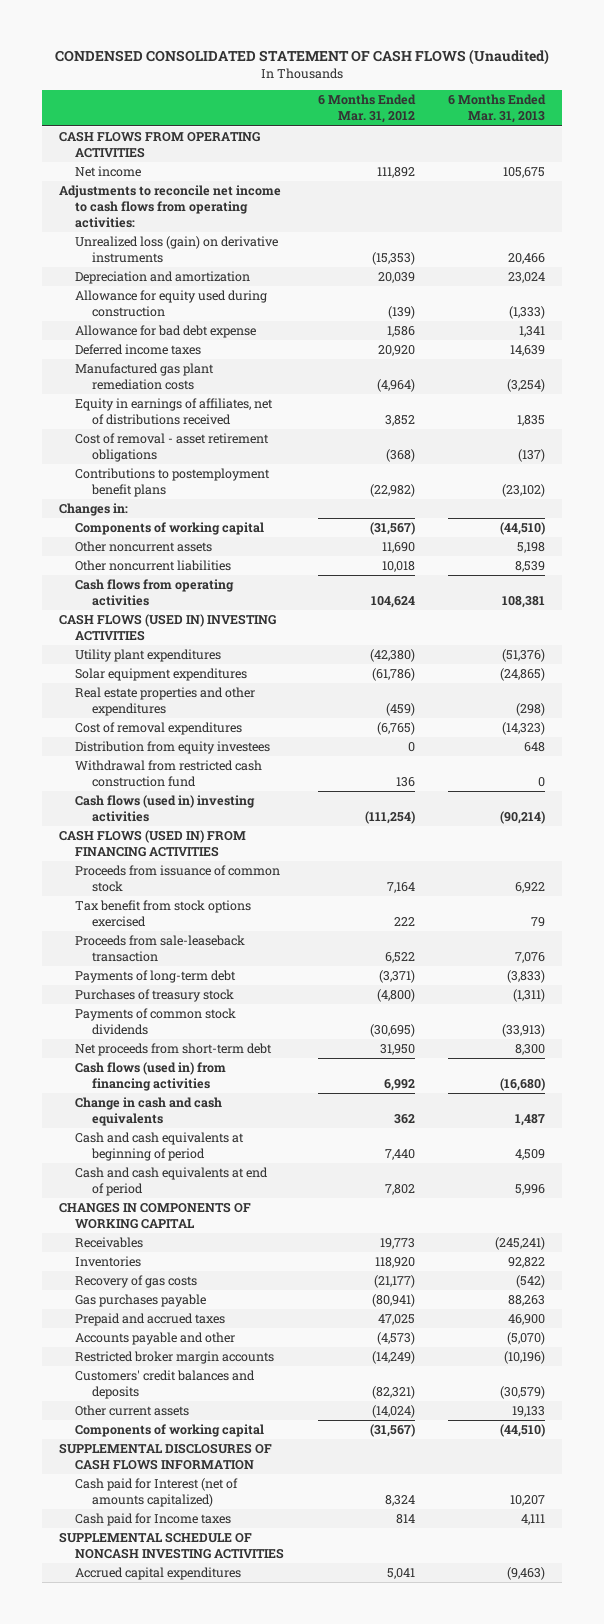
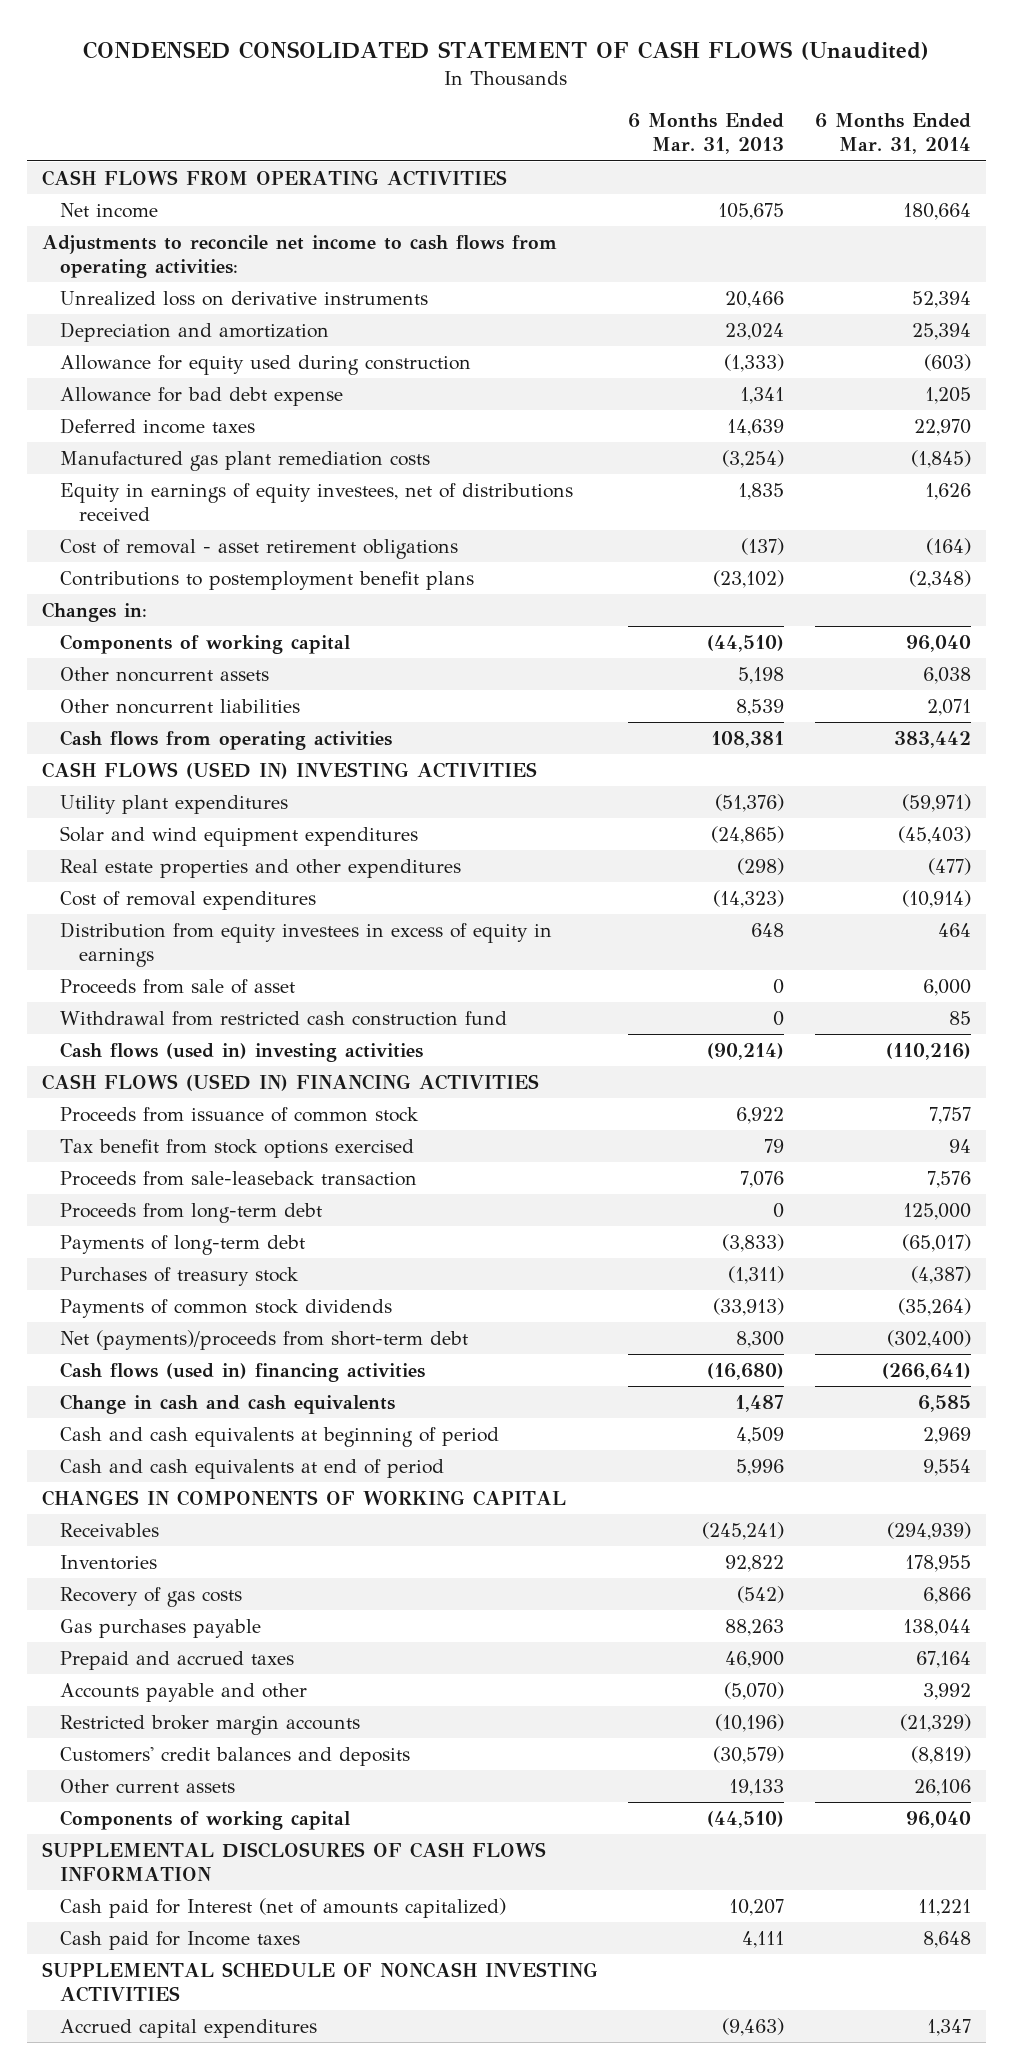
[317,94,416,124] 6 Months Ended Mar. 31, 2012 -> none
none -> [814,113,971,155] 6 Months Ended Mar. 31, 2014
[75,236,279,264] Unrealized loss (gain) on derivative instruments -> [60,291,429,307] Unrealized loss on derivative instruments
[75,398,274,426] Equity in earnings of affiliates, net of distributions received -> [60,483,574,522] Equity in earnings of equity investees, net of distributions received
[75,668,248,682] Solar equipment expenditures -> [60,826,419,848] Solar and wind equipment expenditures
[75,741,271,755] Distribution from equity investees -> [60,922,553,968] Distribution from equity investees in excess of equity in earnings
none -> [60,979,296,995] Proceeds from sale of asset
[58,830,246,858] CASH FLOWS (USED IN) FROM FINANCING ACTIVITIES -> [42,1074,540,1092] CASH FLOWS (USED IN) FINANCING ACTIVITIES
none -> [60,1203,323,1224] Proceeds from long-term debt
[75,1043,273,1057] Net proceeds from short-term debt -> [60,1330,469,1351] Net (payments)/proceeds from short-term debt
[75,1062,227,1092] Cash flows (used in) from financing activities -> [60,1362,426,1383] Cash flows (used in) financing activities

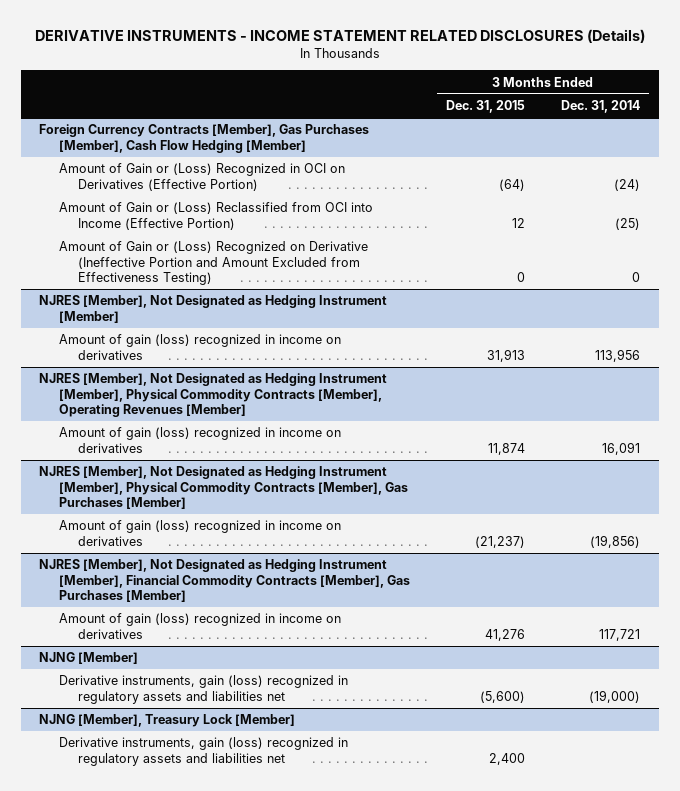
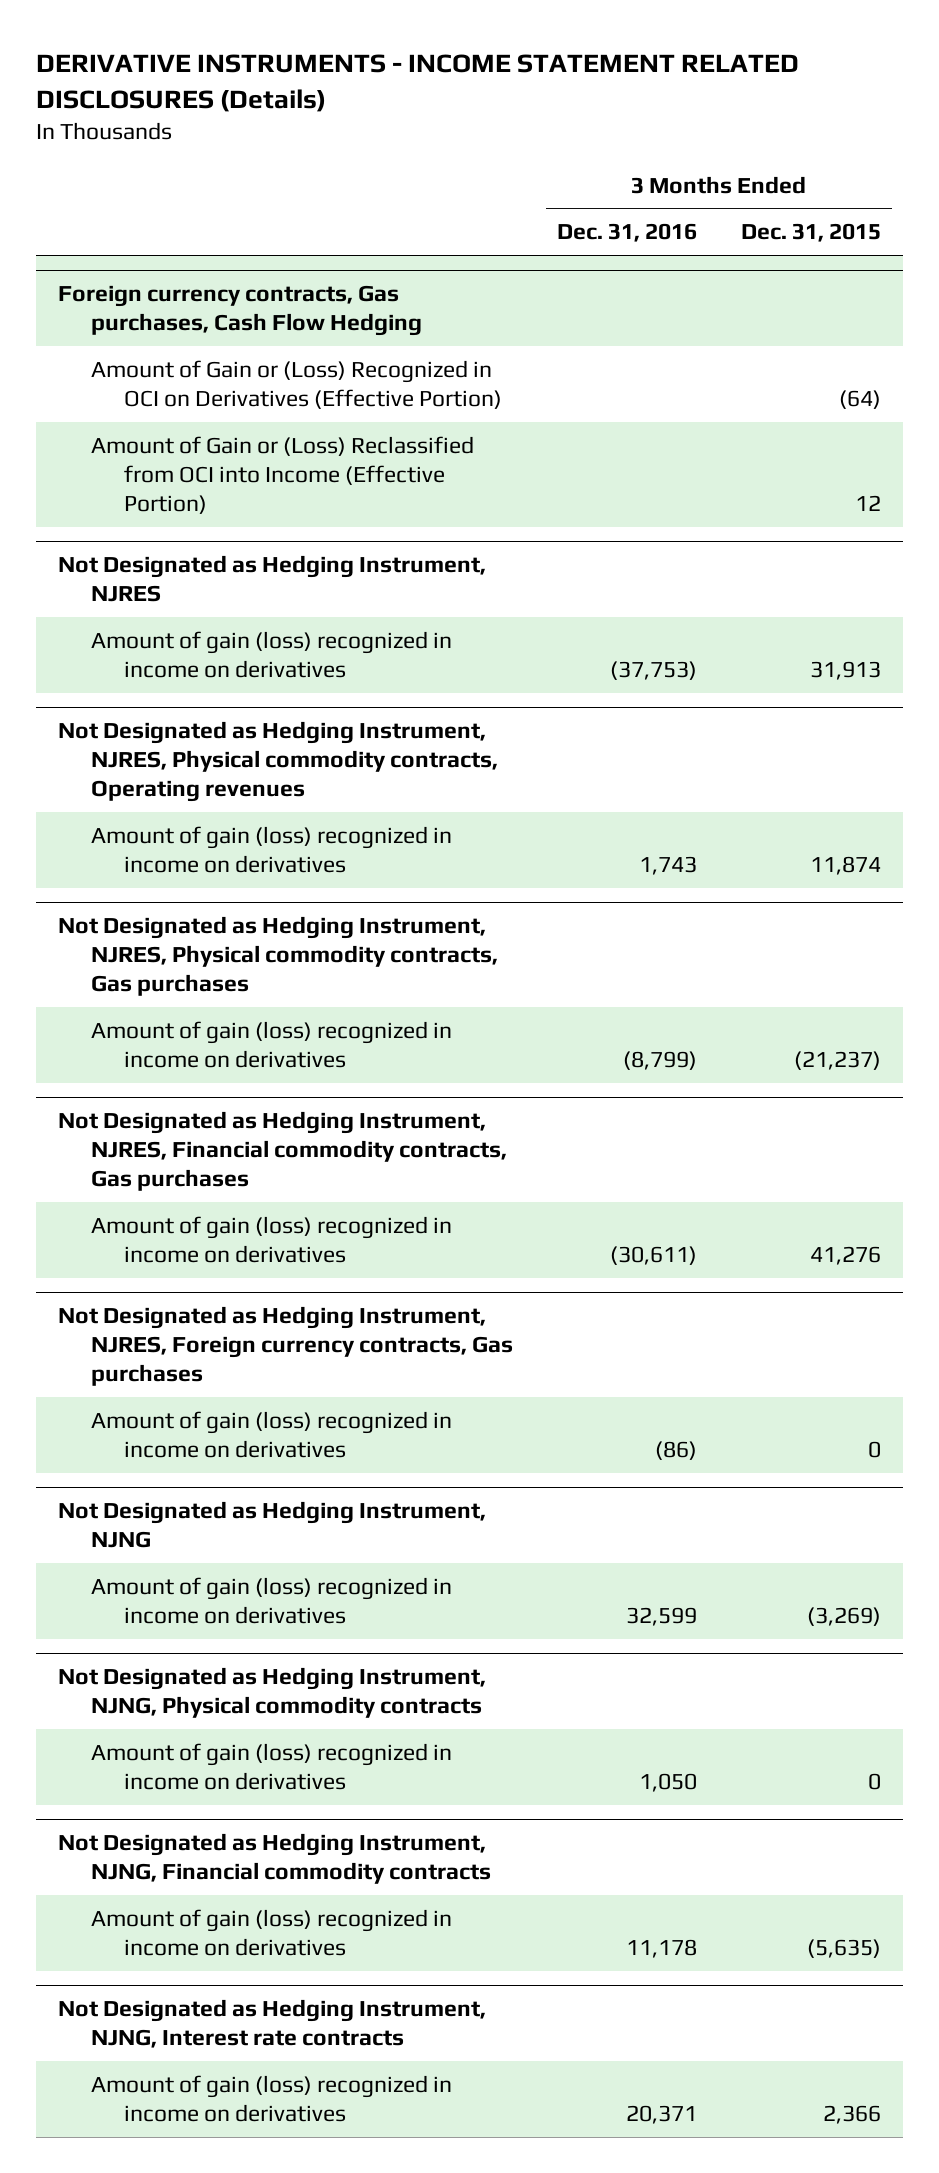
[561,100,641,114] Dec. 31, 2014 -> none
none -> [557,223,698,243] Dec. 31, 2016
[39,124,370,153] Foreign Currency Contracts [Member], Gas Purchases [Member], Cash Flow Hedging [Member] -> [58,285,423,337] Foreign currency contracts, Gas purchases, Cash Flow Hedging
[58,241,368,285] Amount of Gain or (Loss) Recognized on Derivative (Ineffective Portion and Amount Excluded from Effectiveness Testing) -> none
[39,295,388,323] NJRES [Member], Not Designated as Hedging Instrument [Member] -> [58,555,487,603] Not Designated as Hedging Instrument, NJRES
[39,373,388,417] NJRES [Member], Not Designated as Hedging Instrument [Member], Physical Commodity Contracts [Member], Operating Revenues [Member] -> [58,721,499,803] Not Designated as Hedging Instrument, NJRES, Physical commodity contracts, Operating revenues
[39,466,408,509] NJRES [Member], Not Designated as Hedging Instrument [Member], Physical Commodity Contracts [Member], Gas Purchases [Member] -> [58,916,499,997] Not Designated as Hedging Instrument, NJRES, Physical commodity contracts, Gas purchases
[39,559,410,602] NJRES [Member], Not Designated as Hedging Instrument [Member], Financial Commodity Contracts [Member], Gas Purchases [Member] -> [58,1111,508,1192] Not Designated as Hedging Instrument, NJRES, Financial commodity contracts, Gas purchases
[39,652,139,665] NJNG [Member] -> none
[58,675,348,704] Derivative instruments, gain (loss) recognized in regulatory assets and liabilities net -> none
[39,714,296,728] NJNG [Member], Treasury Lock [Member] -> none
[58,737,348,766] Derivative instruments, gain (loss) recognized in regulatory assets and liabilities net -> none
none -> [58,1306,514,1387] Not Designated as Hedging Instrument, NJRES, Foreign currency contracts, Gas purchases
none -> [91,1410,453,1458] Amount of gain (loss) recognized in income on derivatives
none -> [58,1501,487,1549] Not Designated as Hedging Instrument, NJNG
none -> [91,1576,453,1624] Amount of gain (loss) recognized in income on derivatives
none -> [58,1667,487,1719] Not Designated as Hedging Instrument, NJNG, Physical commodity contracts
none -> [91,1742,453,1790] Amount of gain (loss) recognized in income on derivatives
none -> [58,1833,492,1885] Not Designated as Hedging Instrument, NJNG, Financial commodity contracts
none -> [91,1908,453,1956] Amount of gain (loss) recognized in income on derivatives
none -> [58,1999,487,2049] Not Designated as Hedging Instrument, NJNG, Interest rate contracts
none -> [91,2074,453,2122] Amount of gain (loss) recognized in income on derivatives

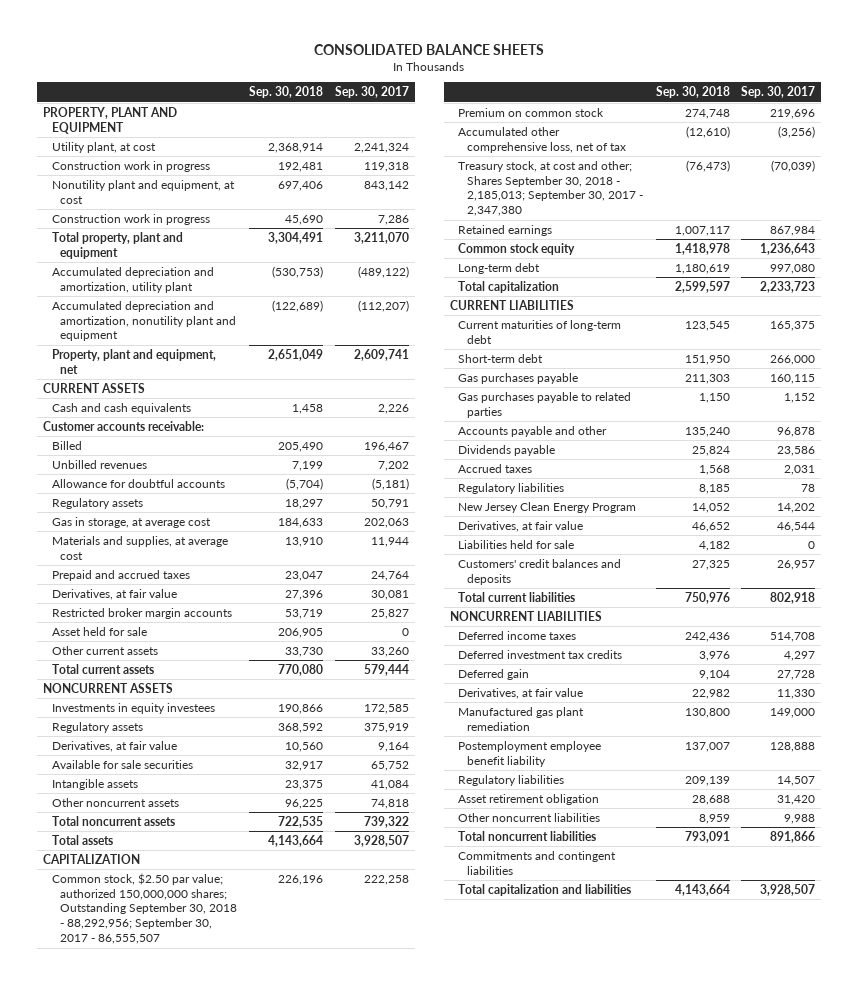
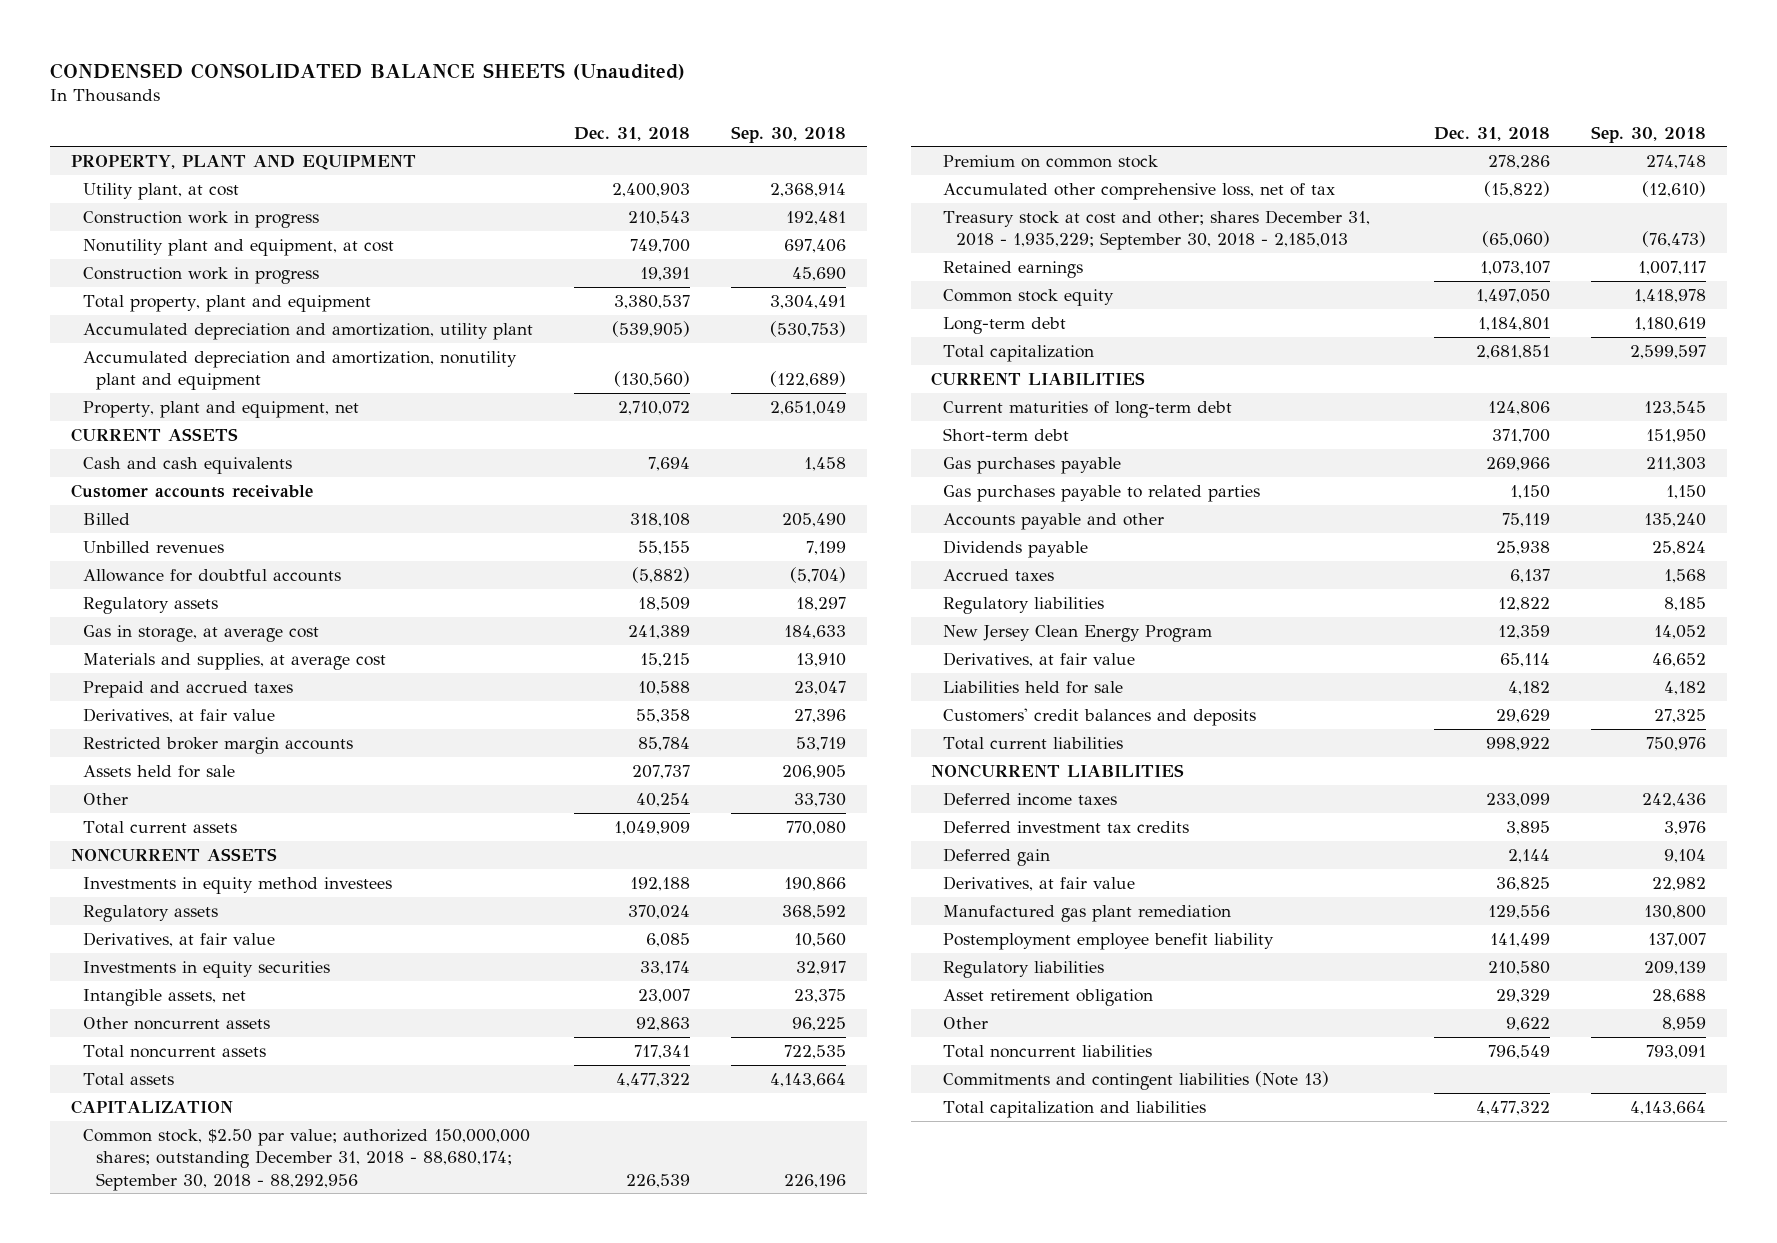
[314,44,545,56] CONSOLIDATED BALANCE SHEETS -> [50,62,686,80] CONDENSED CONSOLIDATED BALANCE SHEETS (Unaudited)
[335,86,410,99] Sep. 30, 2017 -> none
none -> [574,126,691,141] Dec. 31, 2018
[43,420,205,431] Customer accounts receivable: -> [70,483,313,498] Customer accounts receivable
[51,626,147,636] Asset held for sale -> [83,764,236,778] Assets held for sale
[51,645,158,655] Other current assets -> [83,792,129,805] Other
[51,702,215,714] Investments in equity investees -> [83,876,393,894] Investments in equity method investees
[51,759,193,769] Available for sale securities -> [83,960,331,978] Investments in equity securities
[51,778,138,790] Intangible assets -> [83,988,247,1006] Intangible assets, net
[51,872,238,945] Common stock, $2.50 par value; authorized 150,000,000 shares; Outstanding September 30, 2018 - 88,292,956; September 30, 2017 - 86,555,507 -> [83,1128,531,1191] Common stock, $2.50 par value; authorized 150,000,000 shares; outstanding December 31, 2018 - 88,680,174; September 30, 2018 - 88,292,956
[458,160,643,217] Treasury stock, at cost and other; Shares September 30, 2018 - 2,185,013; September 30, 2017 - 2,347,380 -> [943,209,1371,251] Treasury stock at cost and other; shares December 31, 2018 - 1,935,229; September 30, 2018 - 2,185,013
[458,812,601,822] Other noncurrent liabilities -> [943,1016,989,1029] Other
[458,850,617,875] Commitments and contingent liabilities -> [943,1070,1330,1090] Commitments and contingent liabilities (Note 13)

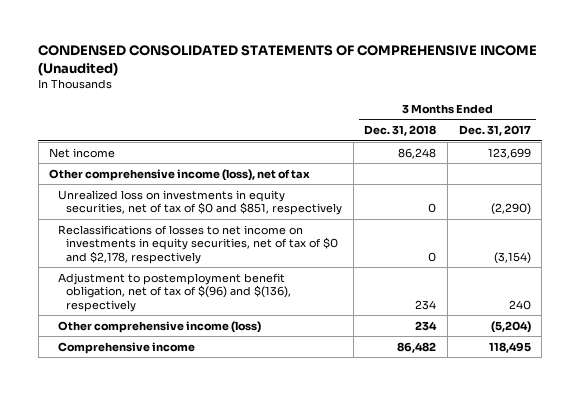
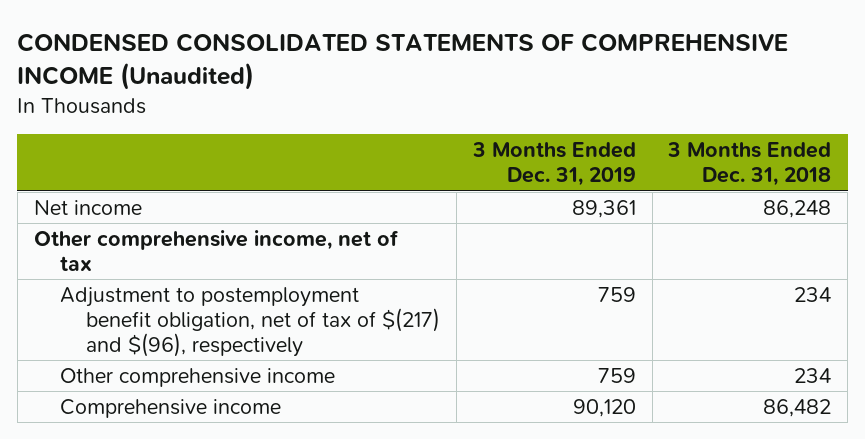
[458,125,531,137] Dec. 31, 2017 -> none
none -> [471,142,636,187] 3 Months Ended Dec. 31, 2019
[57,189,343,216] Unrealized loss on investments in equity securities, net of tax of $0 and $851, respectively -> none
[57,224,339,265] Reclassifications of losses to net income on investments in equity securities, net of tax of $0 and $2,178, respectively -> none
[49,168,311,181] Other comprehensive income (loss), net of tax -> [33,229,399,271] Other comprehensive income, net of tax
[57,272,292,313] Adjustment to postemployment benefit obligation, net of tax of $(96) and $(136), respectively -> [60,286,441,357] Adjustment to postemployment benefit obligation, net of tax of $(217) and $(96), respectively
[57,320,261,333] Other comprehensive income (loss) -> [60,367,336,387] Other comprehensive income

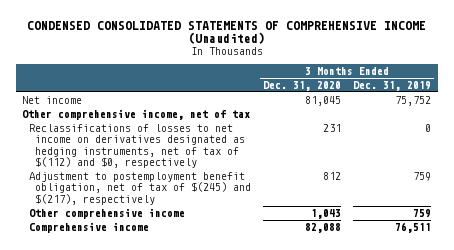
[667,142,832,187] 3 Months Ended Dec. 31, 2018 -> none
none -> [263,81,342,92] Dec. 31, 2020
[571,199,636,218] 89,361 -> [395,96,432,107] 75,752
none -> [28,124,246,169] Reclassifications of losses to net income on derivatives designated as hedging instruments, net of tax of $(112) and $0, respectively
[60,286,441,357] Adjustment to postemployment benefit obligation, net of tax of $(217) and $(96), respectively -> [28,172,252,205] Adjustment to postemployment benefit obligation, net of tax of $(245) and $(217), respectively
[572,398,636,417] 90,120 -> [395,222,432,234] 76,511

